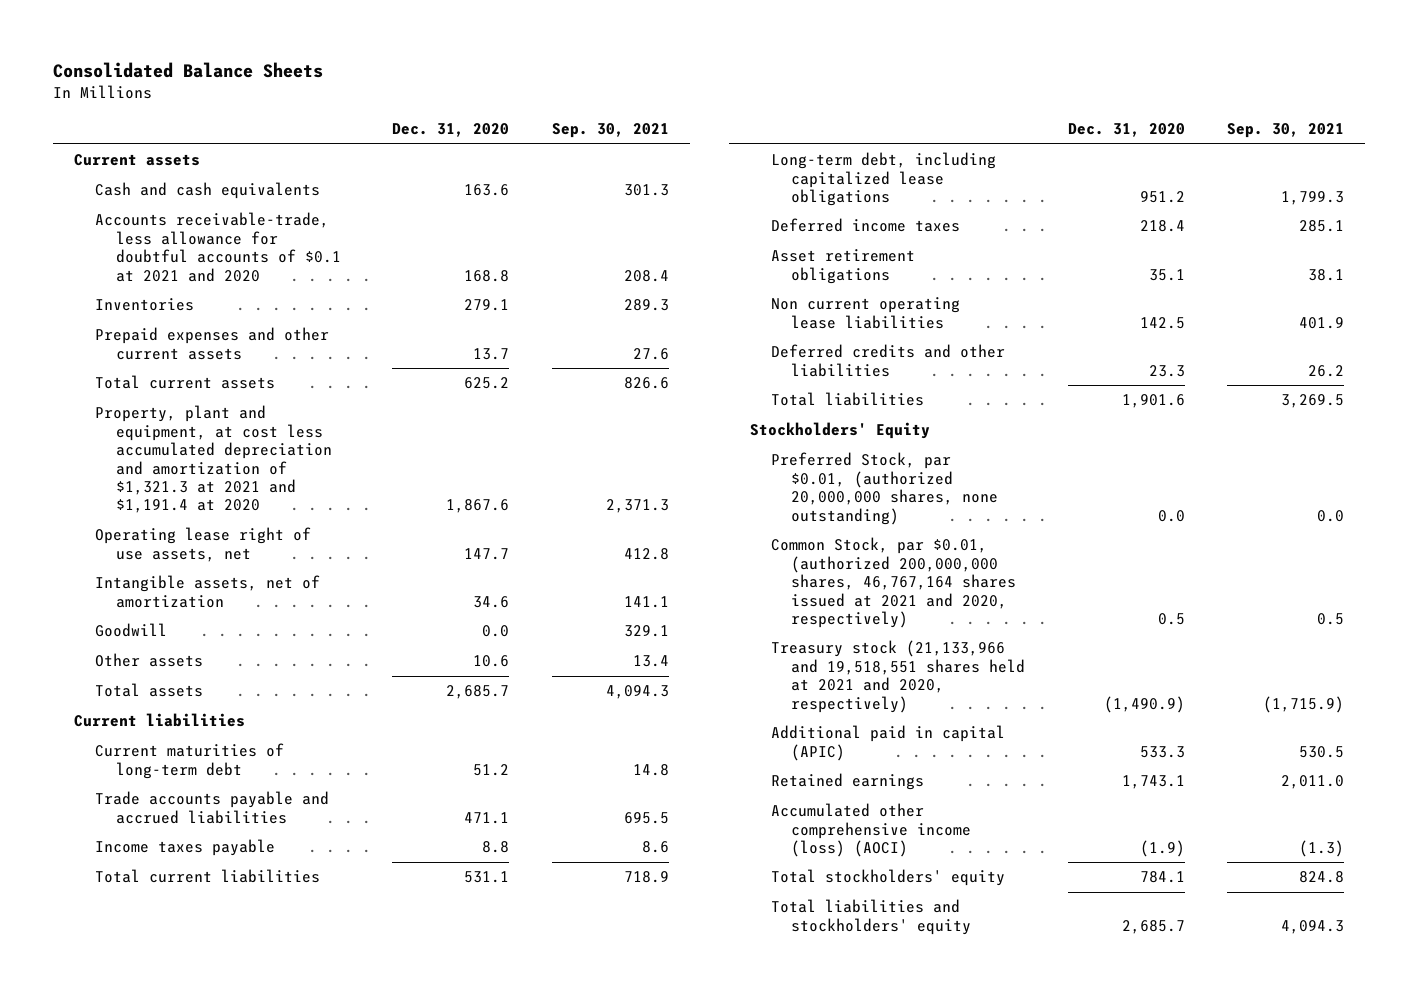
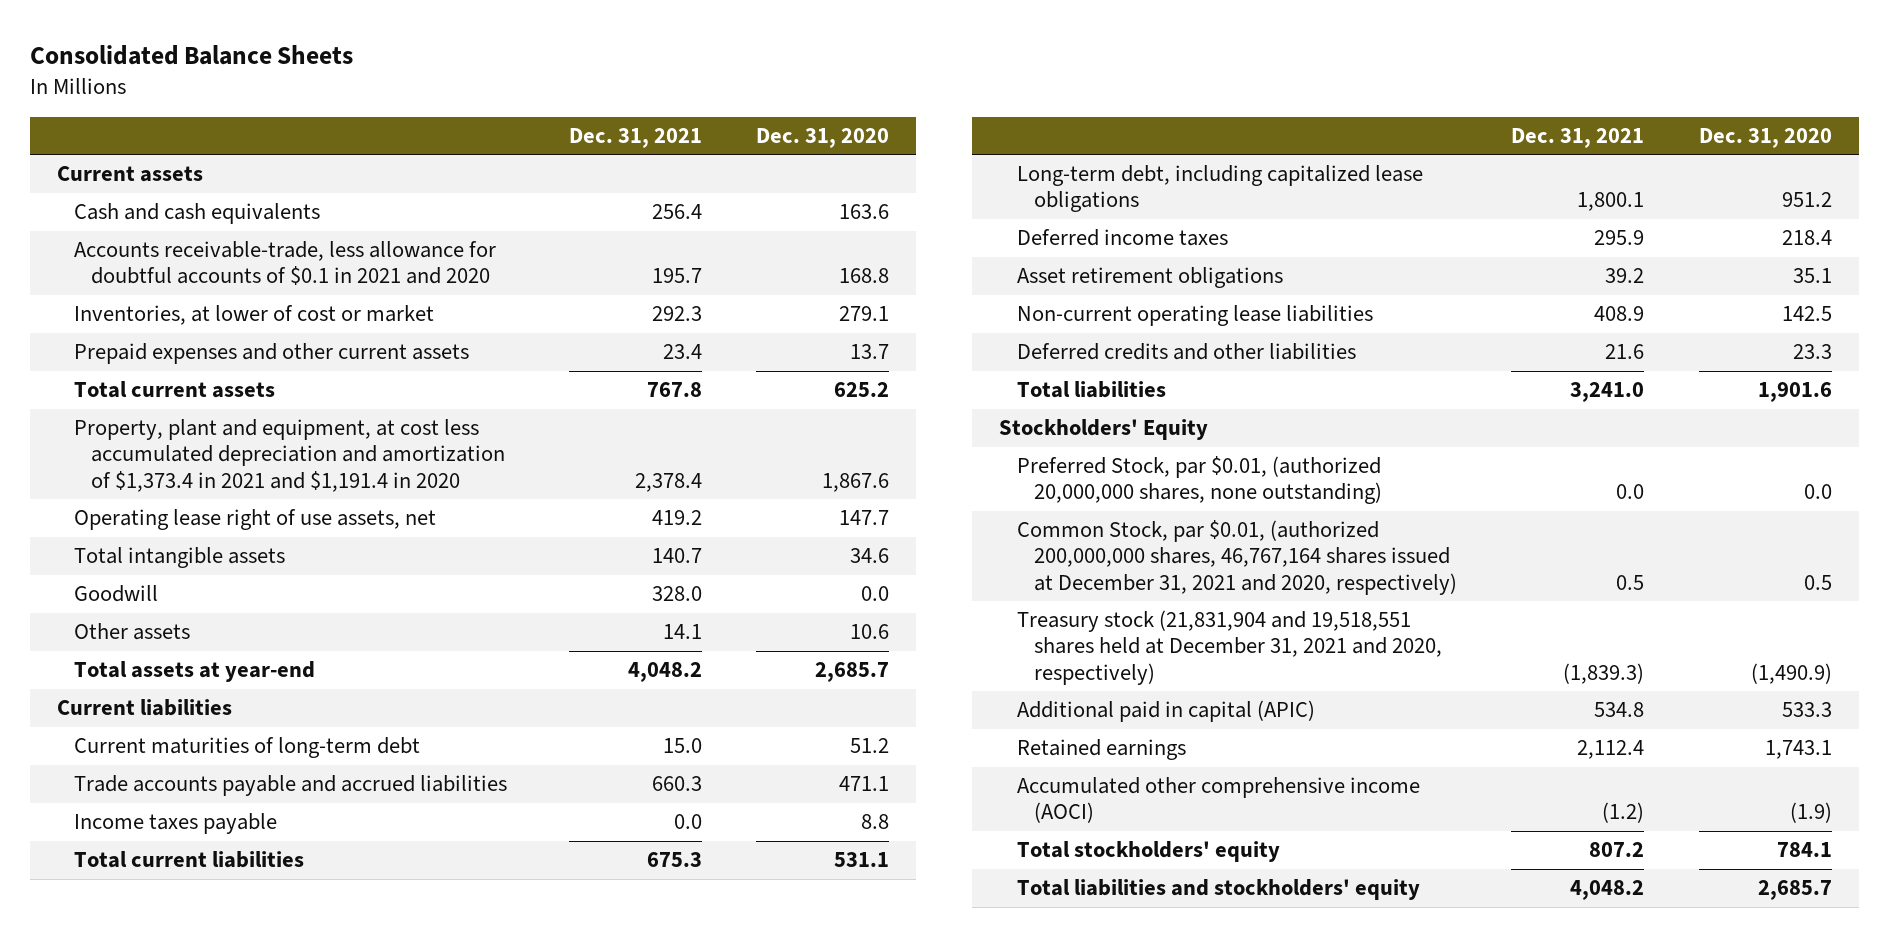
[551,123,669,139] Sep. 30, 2021 -> none
none -> [568,128,702,149] Dec. 31, 2021
[94,212,341,282] Accounts receivable-trade, less allowance for doubtful accounts of $0.1 at 2021 and 2020 -> [73,241,496,286] Accounts receivable-trade, less allowance for doubtful accounts of $0.1 in 2021 and 2020
[94,298,194,312] Inventories -> [73,305,434,326] Inventories, at lower of cost or market
[94,405,332,514] Property, plant and equipment, at cost less accumulated depreciation and amortization of $1,321.3 at 2021 and $1,191.4 at 2020 -> [73,419,506,492] Property, plant and equipment, at cost less accumulated depreciation and amortization of $1,373.4 in 2021 and $1,191.4 in 2020
[94,575,320,608] Intangible assets, net of amortization -> [73,547,285,569] Total intangible assets
[94,683,203,698] Total assets -> [73,661,315,683] Total assets at year-end
[770,297,960,329] Non current operating lease liabilities -> [1016,305,1373,327] Non-current operating lease liabilities
[770,537,1017,629] Common Stock, par $0.01, (authorized 200,000,000 shares, 46,767,164 shares issued at 2021 and 2020, respectively) -> [1016,520,1457,595] Common Stock, par $0.01, (authorized 200,000,000 shares, 46,767,164 shares issued at December 31, 2021 and 2020, respectively)
[770,640,1026,713] Treasury stock (21,133,966 and 19,518,551 shares held at 2021 and 2020, respectively) -> [1016,610,1442,685] Treasury stock (21,831,904 and 19,518,551 shares held at December 31, 2021 and 2020, respectively)
[770,803,972,858] Accumulated other comprehensive income (loss) (AOCI) -> [1016,777,1420,824] Accumulated other comprehensive income (AOCI)

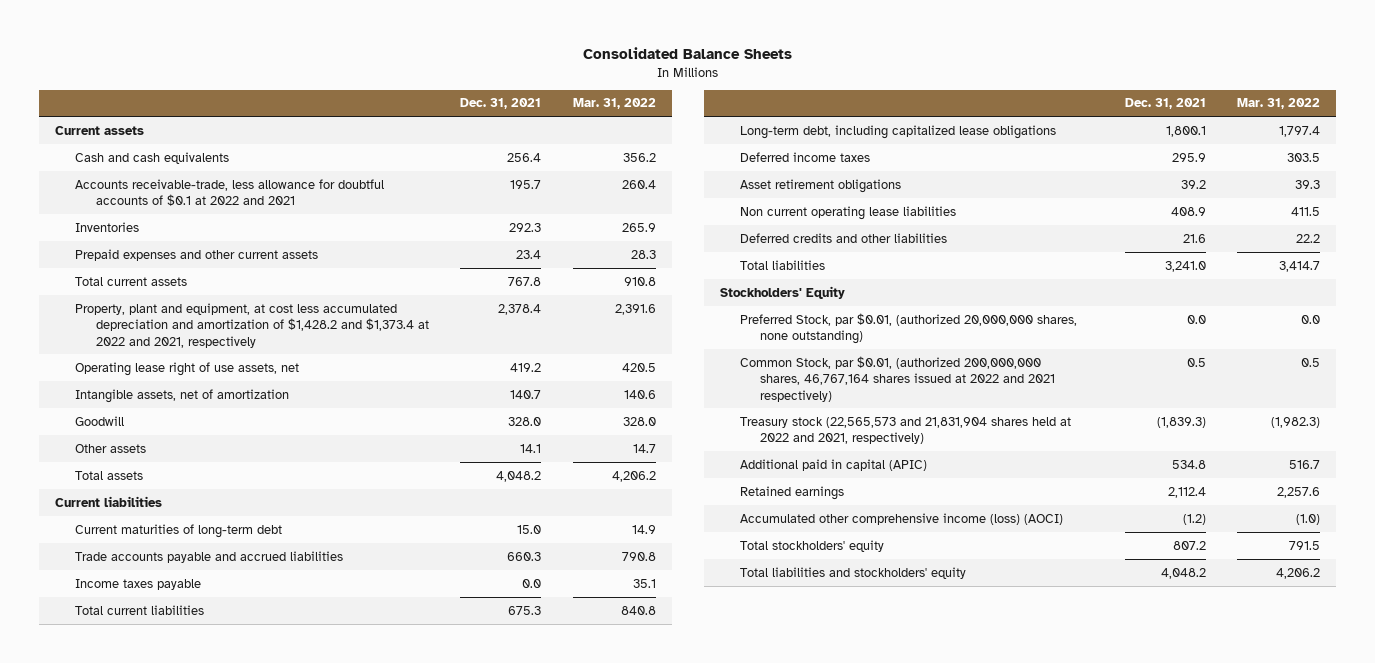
[755,128,889,149] Dec. 31, 2020 -> none
none -> [572,98,656,110] Mar. 31, 2022
[73,241,496,286] Accounts receivable-trade, less allowance for doubtful accounts of $0.1 in 2021 and 2020 -> [75,178,385,207] Accounts receivable-trade, less allowance for doubtful accounts of $0.1 at 2022 and 2021
[73,305,434,326] Inventories, at lower of cost or market -> [75,221,140,232] Inventories
[73,419,506,492] Property, plant and equipment, at cost less accumulated depreciation and amortization of $1,373.4 in 2021 and $1,191.4 in 2020 -> [75,302,429,348] Property, plant and equipment, at cost less accumulated depreciation and amortization of $1,428.2 and $1,373.4 at 2022 and 2021, respectively
[73,547,285,569] Total intangible assets -> [75,388,290,403] Intangible assets, net of amortization
[73,661,315,683] Total assets at year-end -> [75,470,144,480] Total assets
[1016,305,1373,327] Non-current operating lease liabilities -> [739,205,956,220] Non current operating lease liabilities
[1016,520,1457,595] Common Stock, par $0.01, (authorized 200,000,000 shares, 46,767,164 shares issued at December 31, 2021 and 2020, respectively) -> [739,355,1055,402] Common Stock, par $0.01, (authorized 200,000,000 shares, 46,767,164 shares issued at 2022 and 2021 respectively)
[1016,610,1442,685] Treasury stock (21,831,904 and 19,518,551 shares held at December 31, 2021 and 2020, respectively) -> [739,416,1071,445] Treasury stock (22,565,573 and 21,831,904 shares held at 2022 and 2021, respectively)
[1016,777,1420,824] Accumulated other comprehensive income (AOCI) -> [739,512,1063,525] Accumulated other comprehensive income (loss) (AOCI)

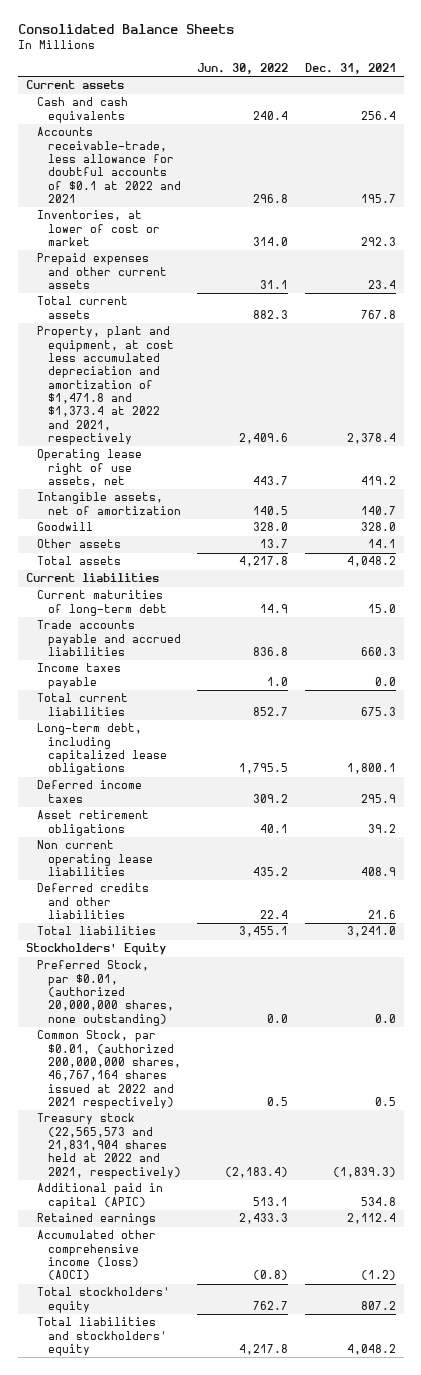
[572,98,656,110] Mar. 31, 2022 -> none
none -> [197,62,289,74] Jun. 30, 2022
[75,221,140,232] Inventories -> [36,210,161,247] Inventories, at lower of cost or market
[75,302,429,348] Property, plant and equipment, at cost less accumulated depreciation and amortization of $1,428.2 and $1,373.4 at 2022 and 2021, respectively -> [36,326,175,445] Property, plant and equipment, at cost less accumulated depreciation and amortization of $1,471.8 and $1,373.4 at 2022 and 2021, respectively

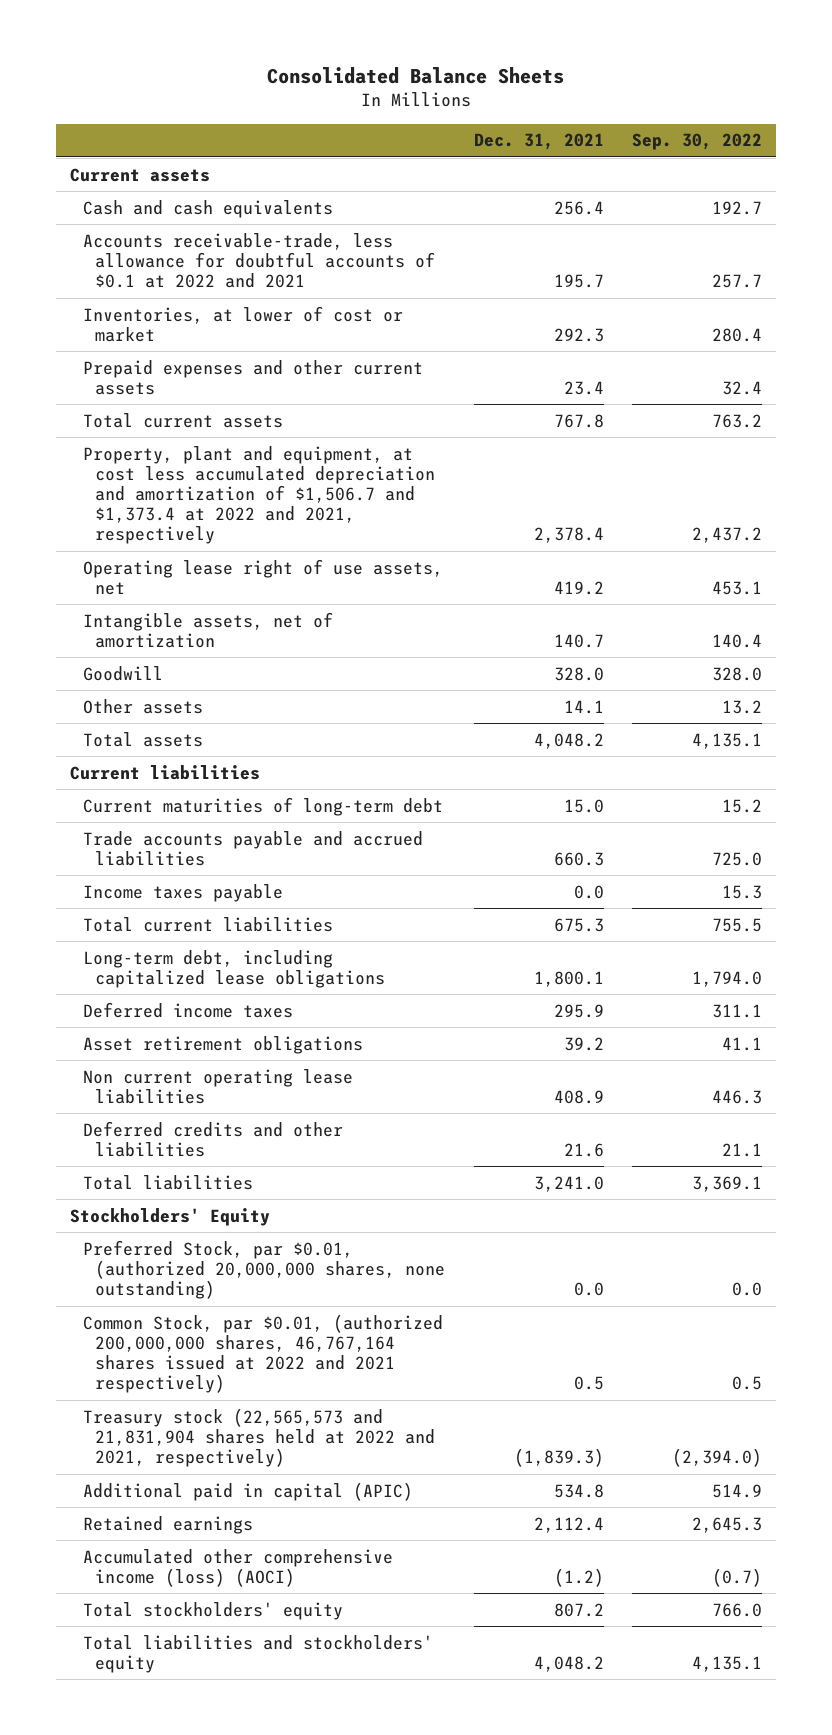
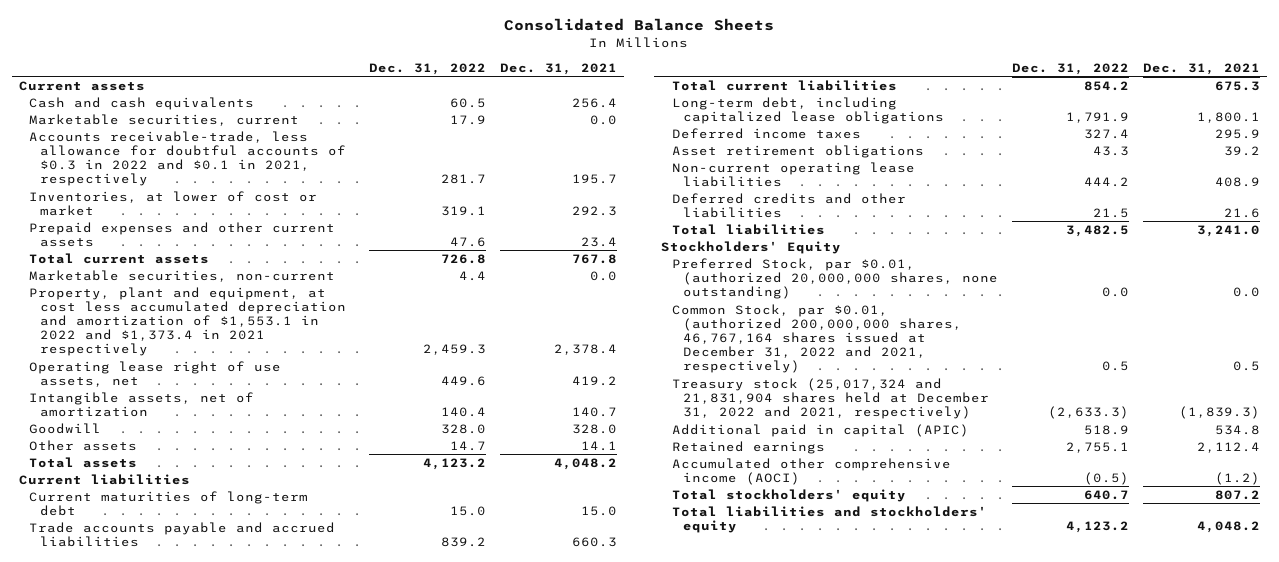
[632,133,763,151] Sep. 30, 2022 -> none
none -> [368,62,486,75] Dec. 31, 2022
none -> [29,113,300,126] Marketable securities, current
[82,232,436,289] Accounts receivable-trade, less allowance for doubtful accounts of $0.1 at 2022 and 2021 -> [29,130,346,187] Accounts receivable-trade, less allowance for doubtful accounts of $0.3 in 2022 and $0.1 in 2021, respectively
none -> [29,269,336,282] Marketable securities, non-current
[82,445,436,545] Property, plant and equipment, at cost less accumulated depreciation and amortization of $1,506.7 and $1,373.4 at 2022 and 2021, respectively -> [29,286,346,357] Property, plant and equipment, at cost less accumulated depreciation and amortization of $1,553.1 in 2022 and $1,373.4 in 2021 respectively
[82,883,283,902] Income taxes payable -> none
[82,1068,353,1104] Non current operating lease liabilities -> [672,161,916,188] Non-current operating lease liabilities
[82,1313,443,1394] Common Stock, par $0.01, (authorized 200,000,000 shares, 46,767,164 shares issued at 2022 and 2021 respectively) -> [672,303,962,374] Common Stock, par $0.01, (authorized 200,000,000 shares, 46,767,164 shares issued at December 31, 2022 and 2021, respectively)
[82,1407,436,1468] Treasury stock (22,565,573 and 21,831,904 shares held at 2022 and 2021, respectively) -> [672,377,989,420] Treasury stock (25,017,324 and 21,831,904 shares held at December 31, 2022 and 2021, respectively)
[82,1548,393,1587] Accumulated other comprehensive income (loss) (AOCI) -> [672,457,952,486] Accumulated other comprehensive income (AOCI)

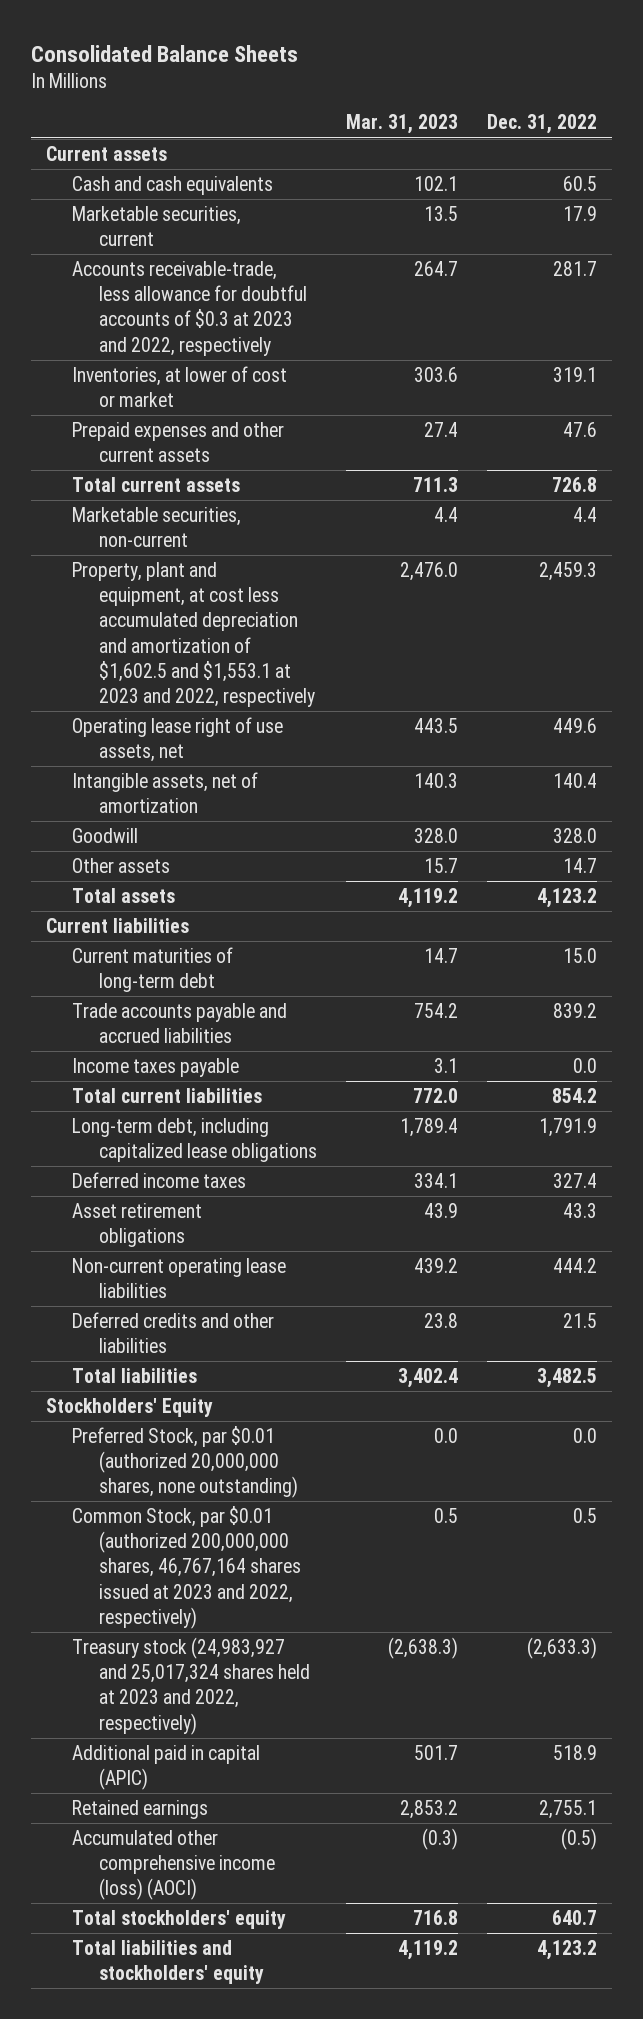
[500,62,618,75] Dec. 31, 2021 -> none
none -> [346,114,459,135] Mar. 31, 2023
[29,130,346,187] Accounts receivable-trade, less allowance for doubtful accounts of $0.3 in 2022 and $0.1 in 2021, respectively -> [72,260,308,356] Accounts receivable-trade, less allowance for doubtful accounts of $0.3 at 2023 and 2022, respectively
[29,286,346,357] Property, plant and equipment, at cost less accumulated depreciation and amortization of $1,553.1 in 2022 and $1,373.4 in 2021 respectively -> [72,561,316,707] Property, plant and equipment, at cost less accumulated depreciation and amortization of $1,602.5 and $1,553.1 at 2023 and 2022, respectively
none -> [72,1057,240,1077] Income taxes payable
[672,257,998,300] Preferred Stock, par $0.01, (authorized 20,000,000 shares, none outstanding) -> [72,1425,299,1499] Preferred Stock, par $0.01 (authorized 20,000,000 shares, none outstanding)
[672,303,962,374] Common Stock, par $0.01, (authorized 200,000,000 shares, 46,767,164 shares issued at December 31, 2022 and 2021, respectively) -> [72,1505,302,1629] Common Stock, par $0.01 (authorized 200,000,000 shares, 46,767,164 shares issued at 2023 and 2022, respectively)
[672,377,989,420] Treasury stock (25,017,324 and 21,831,904 shares held at December 31, 2022 and 2021, respectively) -> [72,1636,311,1735] Treasury stock (24,983,927 and 25,017,324 shares held at 2023 and 2022, respectively)
[672,457,952,486] Accumulated other comprehensive income (AOCI) -> [72,1829,276,1901] Accumulated other comprehensive income (loss) (AOCI)

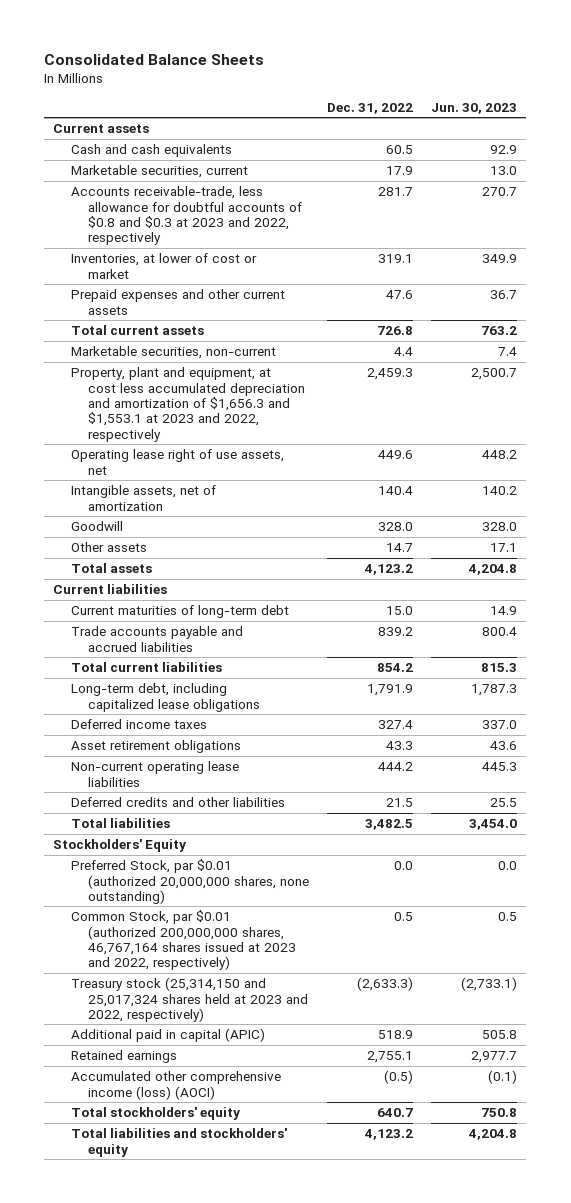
[346,114,459,135] Mar. 31, 2023 -> none
none -> [431,102,518,114] Jun. 30, 2023
[72,260,308,356] Accounts receivable-trade, less allowance for doubtful accounts of $0.3 at 2023 and 2022, respectively -> [70,186,303,246] Accounts receivable-trade, less allowance for doubtful accounts of $0.8 and $0.3 at 2023 and 2022, respectively
[72,561,316,707] Property, plant and equipment, at cost less accumulated depreciation and amortization of $1,602.5 and $1,553.1 at 2023 and 2022, respectively -> [70,367,306,442] Property, plant and equipment, at cost less accumulated depreciation and amortization of $1,656.3 and $1,553.1 at 2023 and 2022, respectively
[72,1057,240,1077] Income taxes payable -> none
[72,1636,311,1735] Treasury stock (24,983,927 and 25,017,324 shares held at 2023 and 2022, respectively) -> [70,977,309,1022] Treasury stock (25,314,150 and 25,017,324 shares held at 2023 and 2022, respectively)

